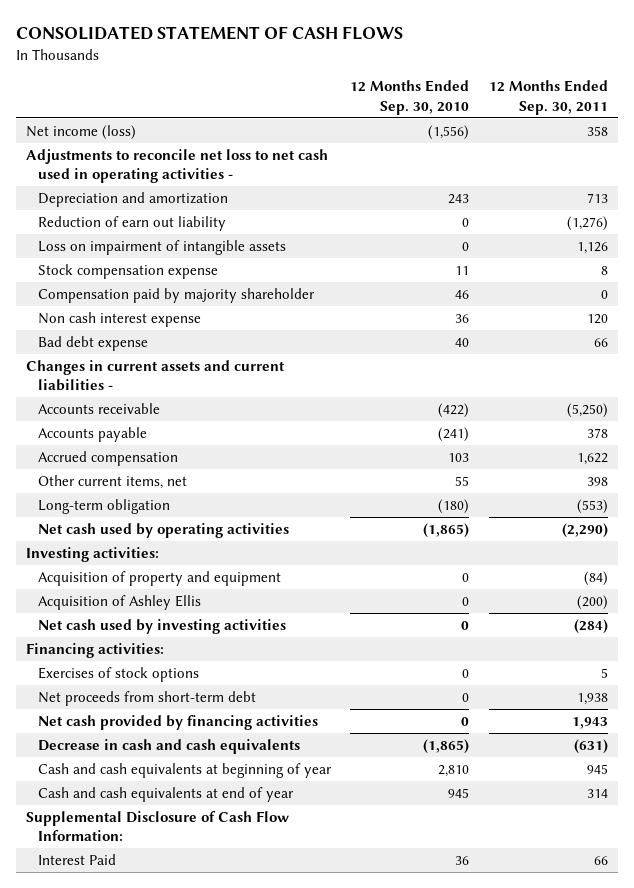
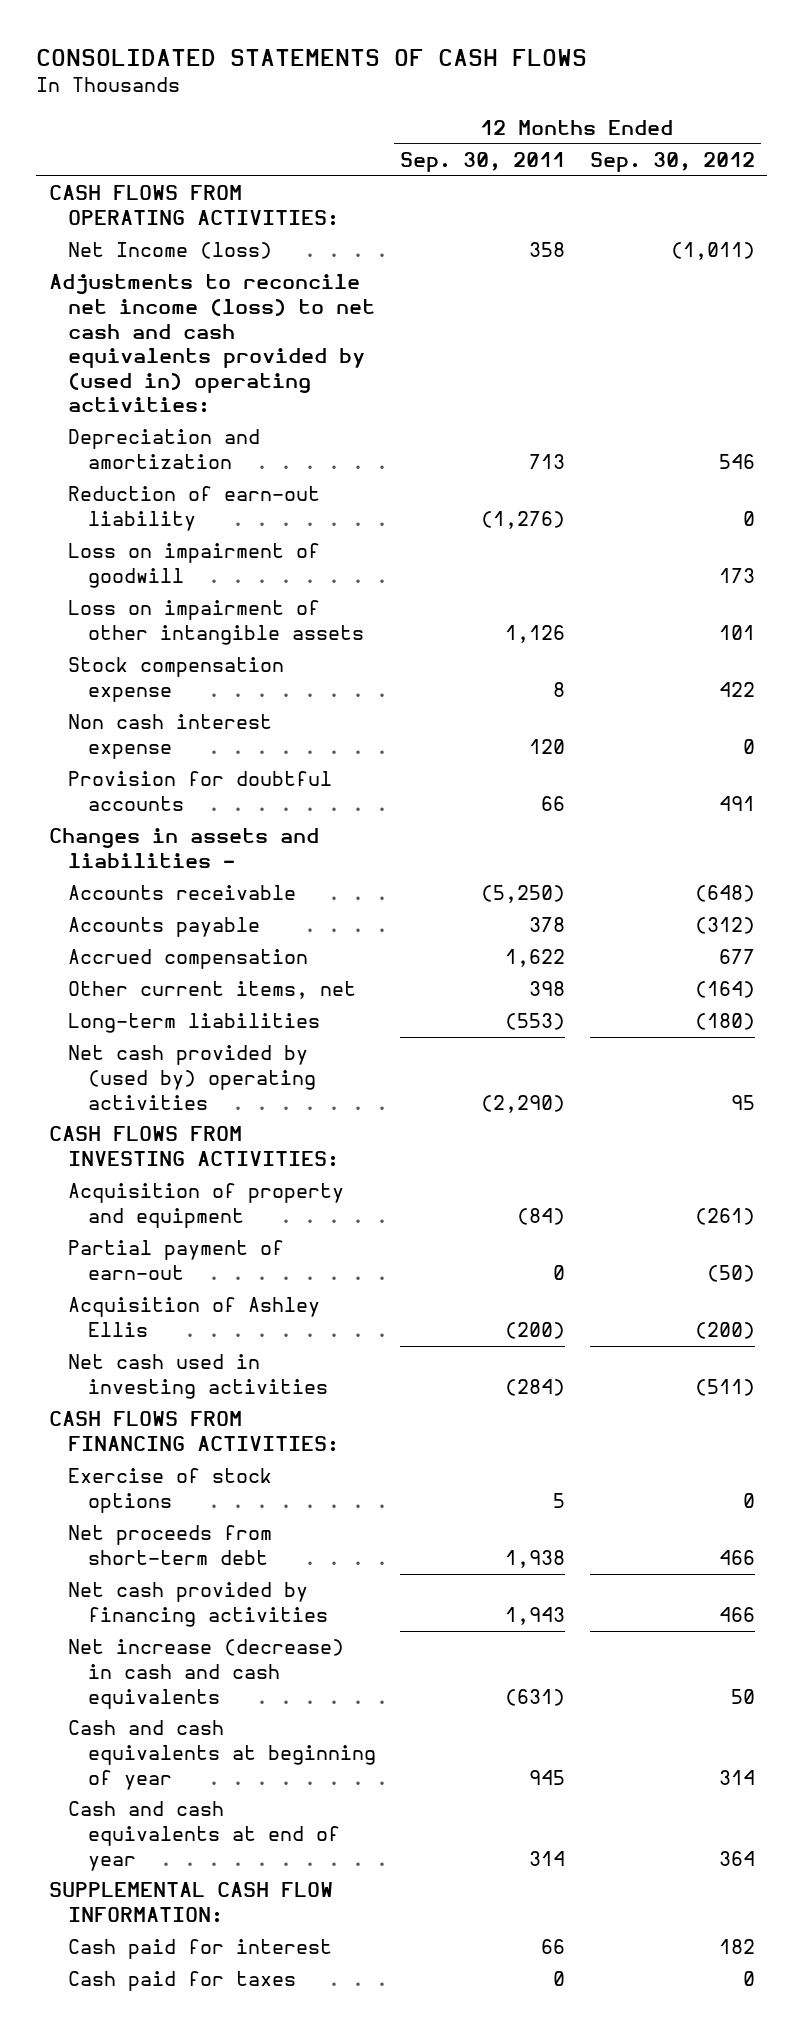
[15,26,403,41] CONSOLIDATED STATEMENT OF CASH FLOWS -> [36,49,588,67] CONSOLIDATED STATEMENTS OF CASH FLOWS
[350,80,470,115] 12 Months Ended Sep. 30, 2010 -> none
none -> [589,152,755,173] Sep. 30, 2012
none -> [48,185,340,226] CASH FLOWS FROM OPERATING ACTIVITIES:
[25,124,136,140] Net income (loss) -> [68,242,273,260] Net Income (loss)
[25,148,328,183] Adjustments to reconcile net loss to net cash used in operating activities - -> [48,274,376,414] Adjustments to reconcile net income (loss) to net cash and cash equivalents provided by (used in) operating activities:
[37,215,226,231] Reduction of earn out liability -> [68,486,321,531] Reduction of earn-out liability
none -> [68,543,321,588] Loss on impairment of goodwill
[37,239,286,255] Loss on impairment of intangible assets -> [68,600,364,645] Loss on impairment of other intangible assets
[37,287,315,303] Compensation paid by majority shareholder -> none
[37,335,148,351] Bad debt expense -> [68,771,333,811] Provision for doubtful accounts
[25,359,285,391] Changes in current assets and current liabilities - -> [48,828,319,868] Changes in assets and liabilities -
[37,498,170,514] Long-term obligation -> [68,1013,321,1034] Long-term liabilities
[37,522,289,538] Net cash used by operating activities -> [68,1045,316,1110] Net cash provided by (used by) operating activities
[25,546,159,562] Investing activities: -> [48,1126,340,1167] CASH FLOWS FROM INVESTING ACTIVITIES:
none -> [68,1240,285,1280] Partial payment of earn-out
[37,618,286,634] Net cash used by investing activities -> [68,1354,328,1399] Net cash used in investing activities
[25,642,164,658] Financing activities: -> [48,1411,340,1452] CASH FLOWS FROM FINANCING ACTIVITIES:
[37,666,199,682] Exercises of stock options -> [68,1468,273,1513] Exercise of stock options
[37,738,300,754] Decrease in cash and cash equivalents -> [68,1639,345,1709] Net increase (decrease) in cash and cash equivalents
[25,810,289,841] Supplemental Disclosure of Cash Flow Information: -> [48,1882,333,1923] SUPPLEMENTAL CASH FLOW INFORMATION:
[37,853,116,865] Interest Paid -> [68,1939,333,1960] Cash paid for interest
none -> [68,1971,297,1992] Cash paid for taxes

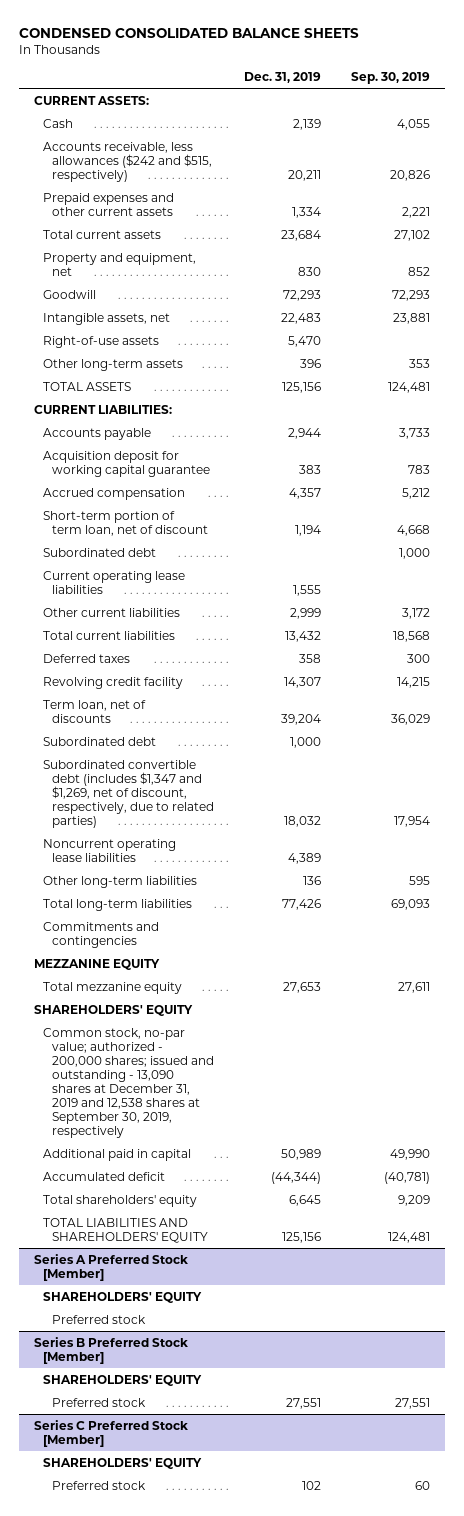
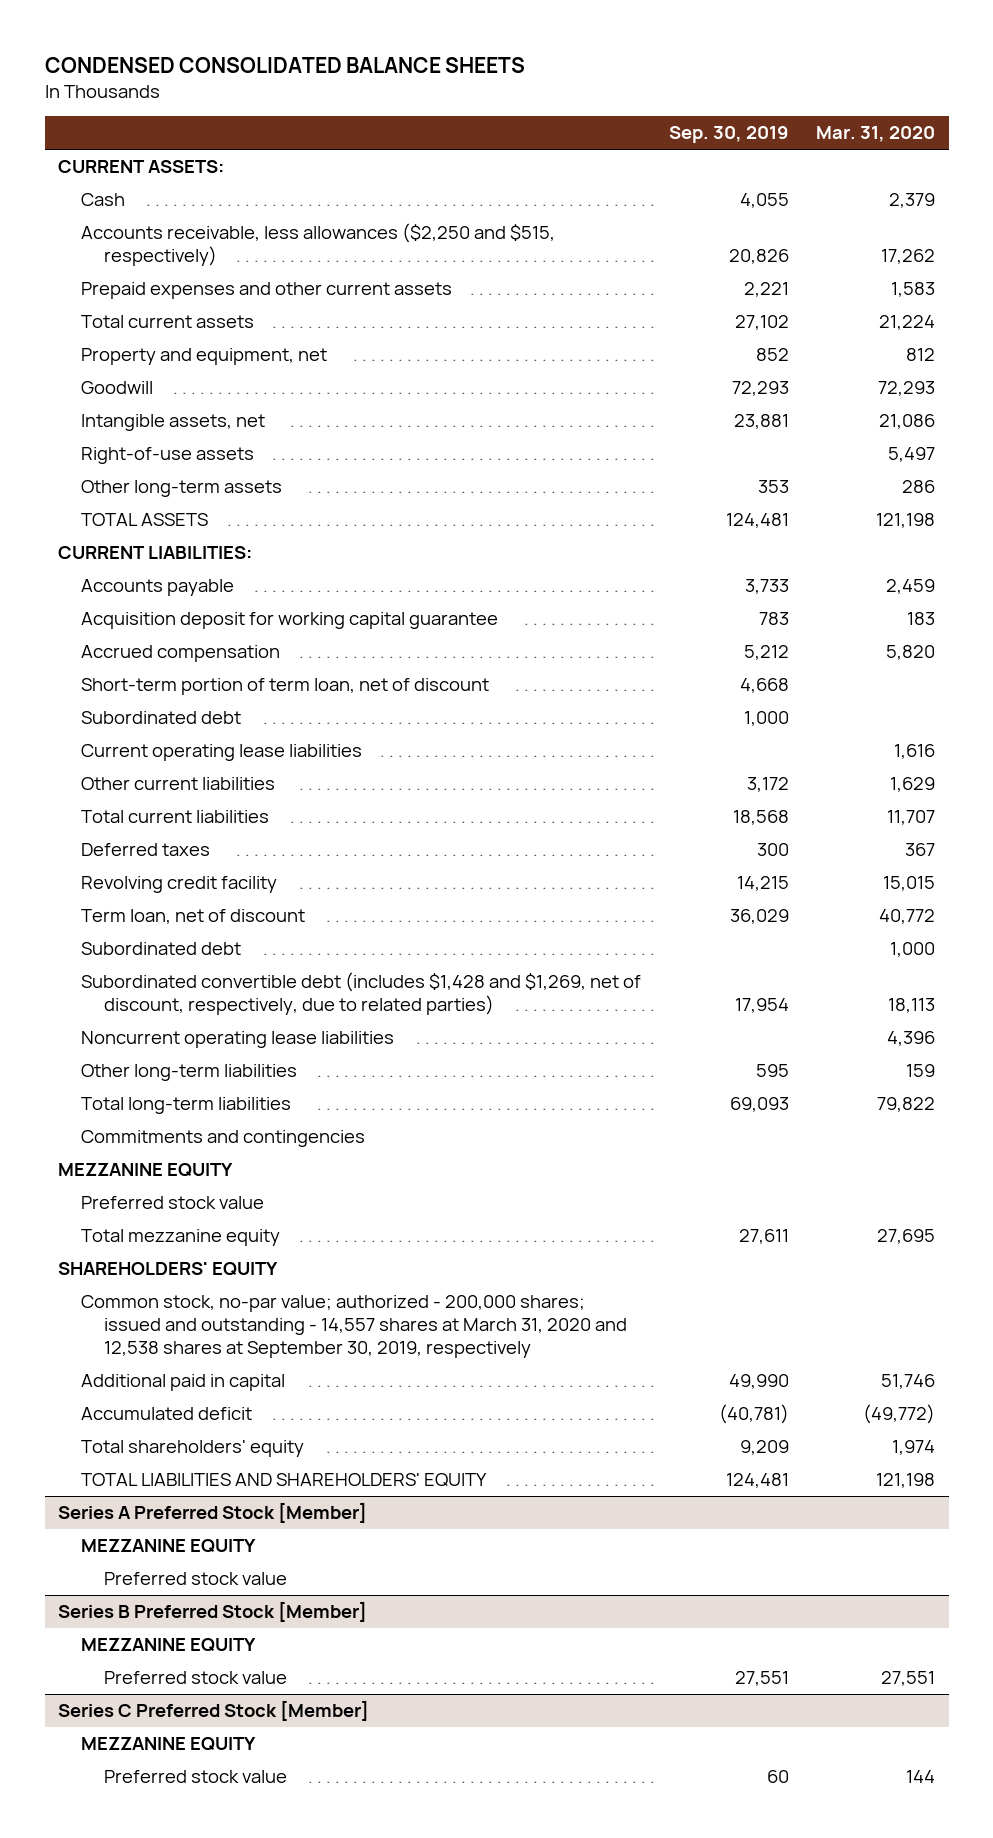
[243,72,321,84] Dec. 31, 2019 -> none
none -> [816,126,936,143] Mar. 31, 2020
[42,141,212,182] Accounts receivable, less allowances ($242 and $515, respectively) -> [80,223,555,267] Accounts receivable, less allowances ($2,250 and $515, respectively)
[42,699,146,723] Term loan, net of discounts -> [80,909,305,925] Term loan, net of discount
[42,759,214,828] Subordinated convertible debt (includes $1,347 and $1,269, net of discount, respectively, due to related parties) -> [80,972,641,1016] Subordinated convertible debt (includes $1,428 and $1,269, net of discount, respectively, due to related parties)
none -> [80,1196,264,1210] Preferred stock value
[42,1027,214,1138] Common stock, no-par value; authorized - 200,000 shares; issued and outstanding - 13,090 shares at December 31, 2019 and 12,538 shares at September 30, 2019, respectively -> [80,1295,627,1359] Common stock, no-par value; authorized - 200,000 shares; issued and outstanding - 14,557 shares at March 31, 2020 and 12,538 shares at September 30, 2019, respectively
[42,1291,202,1303] SHAREHOLDERS' EQUITY -> none
none -> [80,1539,256,1554] MEZZANINE EQUITY
[51,1314,146,1324] Preferred stock -> [103,1572,287,1586] Preferred stock value
[42,1374,202,1386] SHAREHOLDERS' EQUITY -> none
none -> [80,1638,256,1653] MEZZANINE EQUITY
[51,1397,146,1407] Preferred stock -> [103,1671,287,1685] Preferred stock value
[42,1457,202,1469] SHAREHOLDERS' EQUITY -> none
none -> [80,1737,256,1752] MEZZANINE EQUITY
[51,1480,146,1490] Preferred stock -> [103,1770,287,1784] Preferred stock value

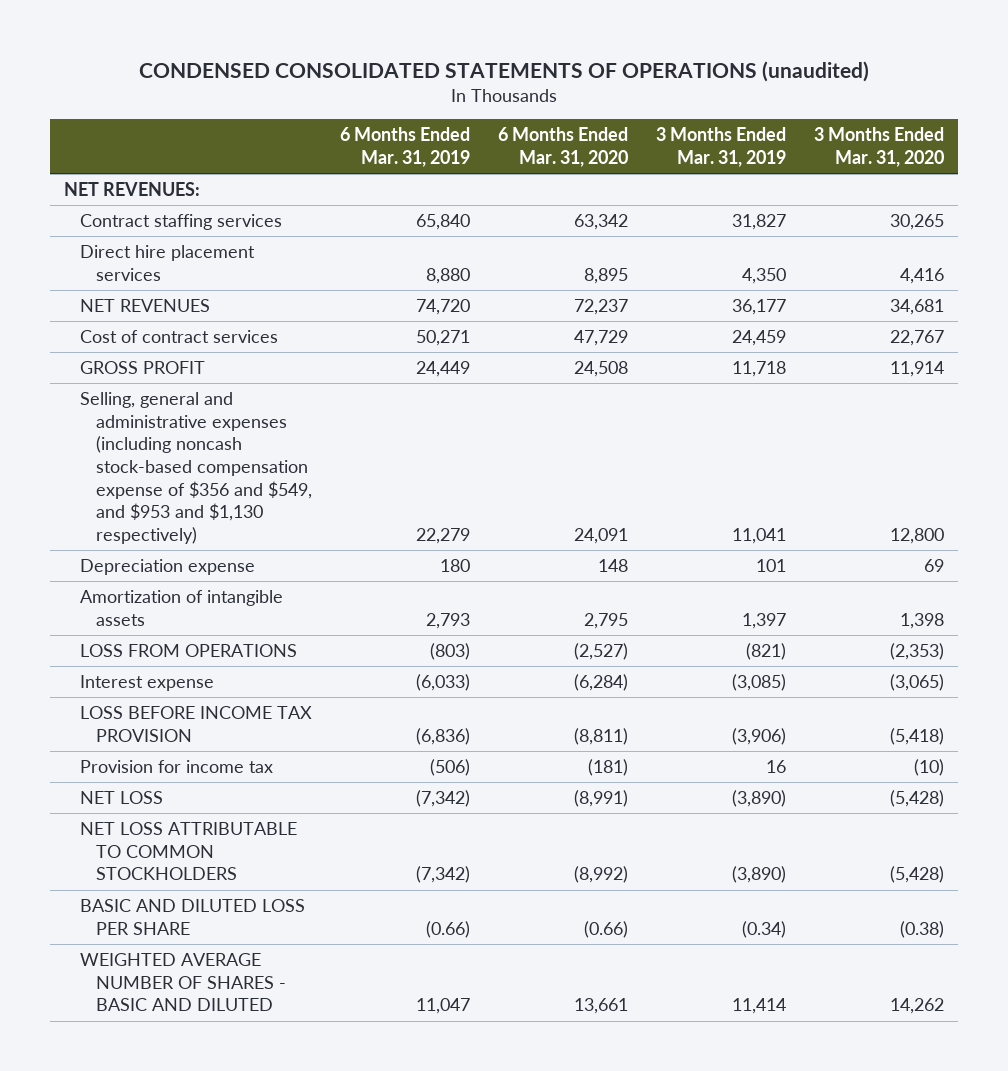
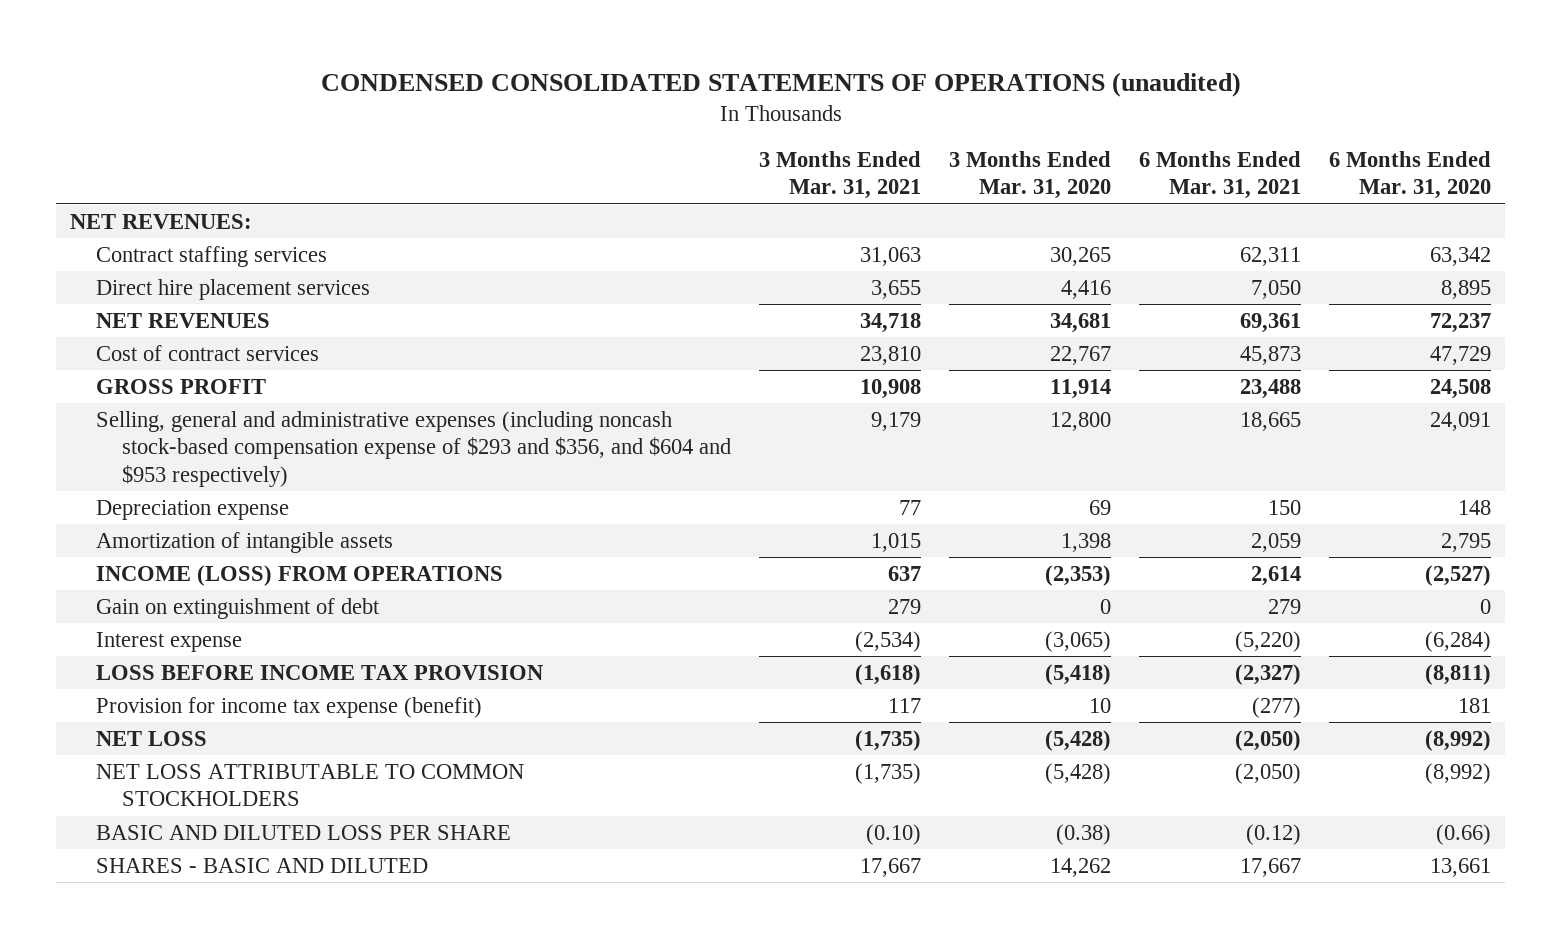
[339,127,470,167] 6 Months Ended Mar. 31, 2019 -> none
[655,127,786,167] 3 Months Ended Mar. 31, 2019 -> none
none -> [758,151,921,200] 3 Months Ended Mar. 31, 2021
none -> [1139,151,1302,200] 6 Months Ended Mar. 31, 2021
[79,391,312,545] Selling, general and administrative expenses (including noncash stock-based compensation expense of $356 and $549, and $953 and $1,130 respectively) -> [95,410,731,487] Selling, general and administrative expenses (including noncash stock-based compensation expense of $293 and $356, and $604 and $953 respectively)
[79,643,297,657] LOSS FROM OPERATIONS -> [95,564,503,586] INCOME (LOSS) FROM OPERATIONS
none -> [95,597,380,619] Gain on extinguishment of debt
[79,759,273,773] Provision for income tax -> [95,696,482,718] Provision for income tax expense (benefit)
[587,758,628,776] (181) -> [1458,697,1492,713] 181
[913,758,944,776] (10) -> [1089,697,1112,713] 10
[573,789,628,807] (8,991) -> [1425,729,1492,751] (8,992)
[79,952,286,1012] WEIGHTED AVERAGE NUMBER OF SHARES - BASIC AND DILUTED -> [95,857,428,873] SHARES - BASIC AND DILUTED

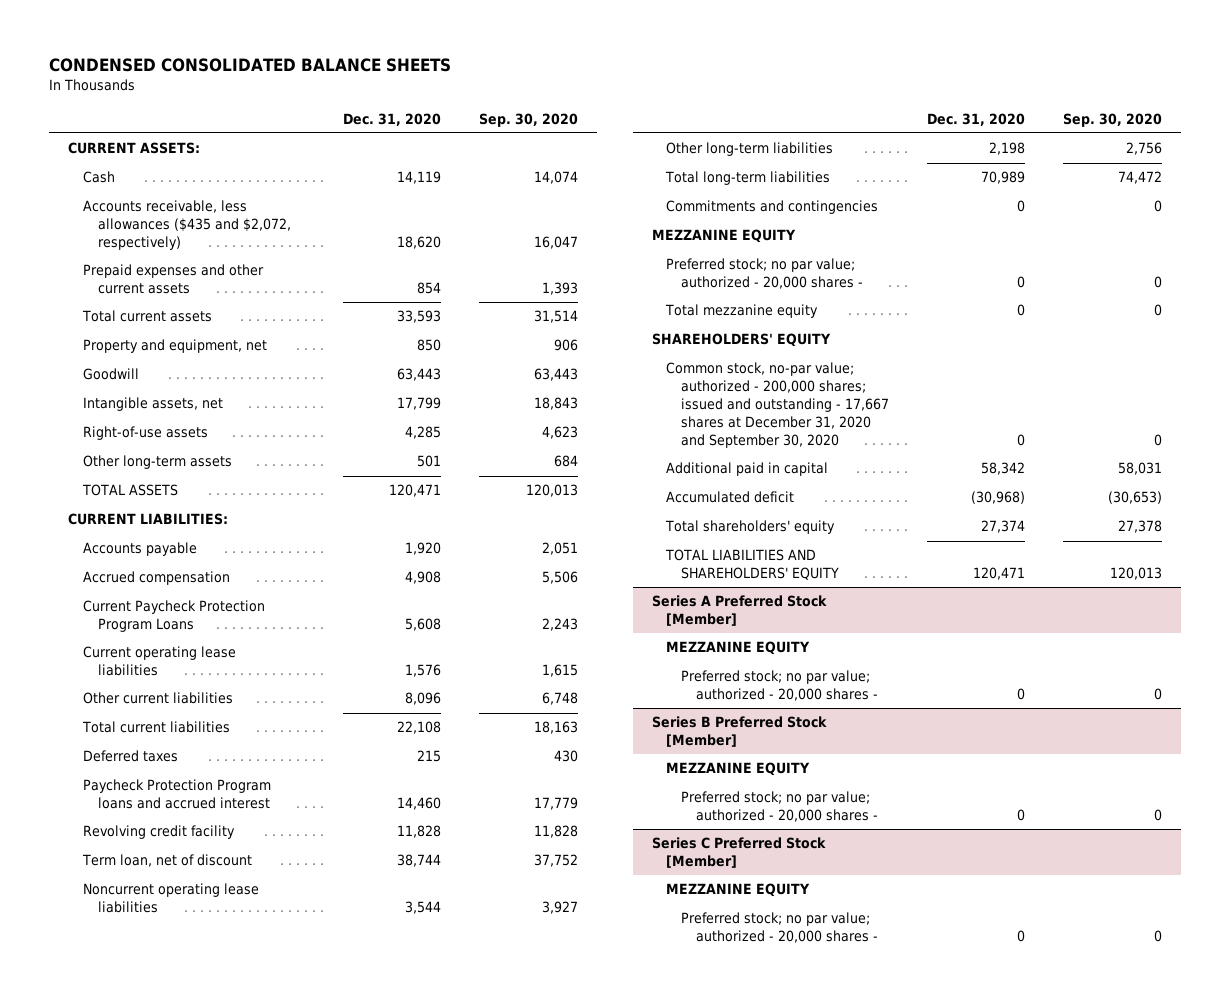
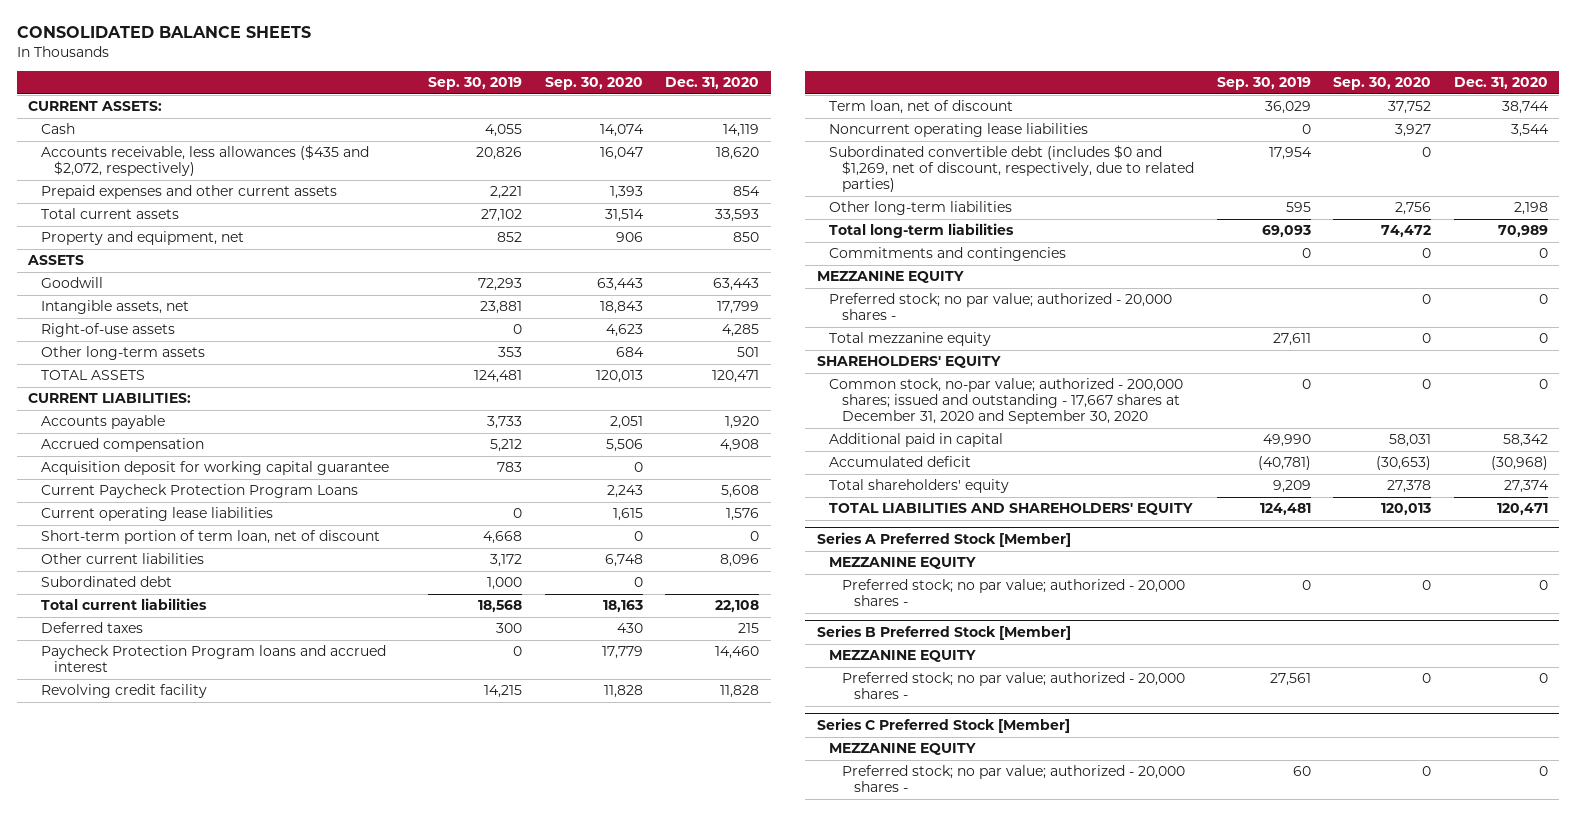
[49,58,452,73] CONDENSED CONSOLIDATED BALANCE SHEETS -> [16,26,311,39] CONSOLIDATED BALANCE SHEETS
none -> [428,77,523,91] Sep. 30, 2019
none -> [27,255,85,266] ASSETS
none -> [40,461,389,476] Acquisition deposit for working capital guarantee
none -> [40,530,380,545] Short-term portion of term loan, net of discount
none -> [40,576,172,588] Subordinated debt
none -> [829,145,1194,193] Subordinated convertible debt (includes $0 and $1,269, net of discount, respectively, due to related parties)

